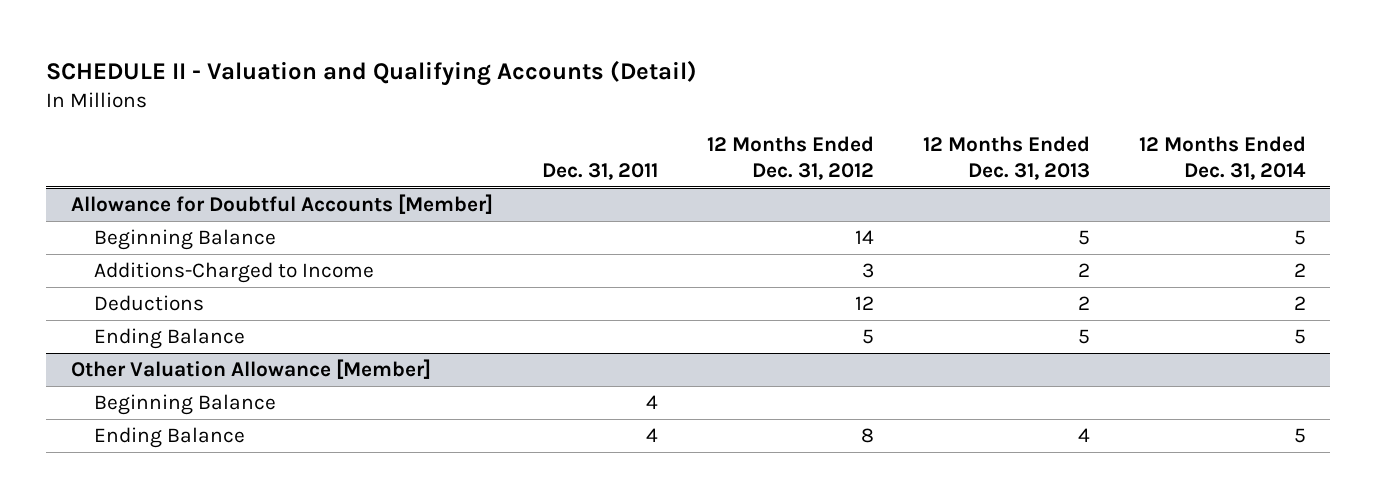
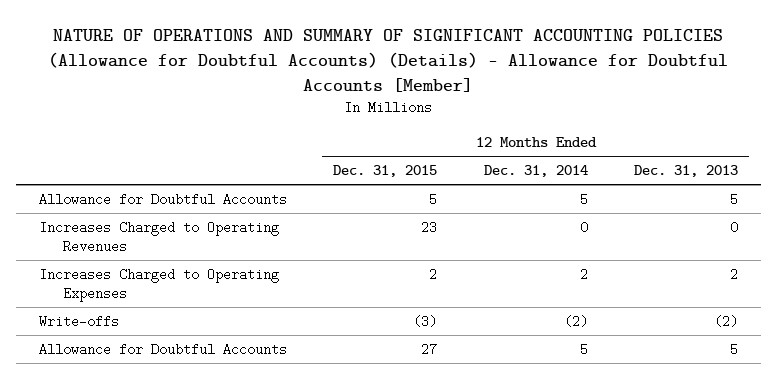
[46,59,698,86] SCHEDULE II - Valuation and Qualifying Accounts (Detail) -> [48,28,729,92] NATURE OF OPERATIONS AND SUMMARY OF SIGNIFICANT ACCOUNTING POLICIES (Allowance for Doubtful Accounts) (Details) - Allowance for Doubtful Accounts [Member]
[541,162,658,180] Dec. 31, 2011 -> none
[706,136,874,180] 12 Months Ended Dec. 31, 2012 -> none
none -> [333,165,438,178] Dec. 31, 2015
[70,194,493,215] Allowance for Doubtful Accounts [Member] -> none
[94,295,205,312] Deductions -> none
[70,359,431,380] Other Valuation Allowance [Member] -> none
[94,394,277,416] Beginning Balance -> none
[94,427,246,449] Ending Balance -> none
[94,229,277,251] Beginning Balance -> [39,192,288,206] Allowance for Doubtful Accounts
none -> [39,220,280,254] Increases Charged to Operating Revenues
[94,262,375,284] Additions-Charged to Income -> [39,267,280,303] Increases Charged to Operating Expenses
none -> [39,314,120,328] Write-offs
[94,328,246,350] Ending Balance -> [39,342,288,356] Allowance for Doubtful Accounts

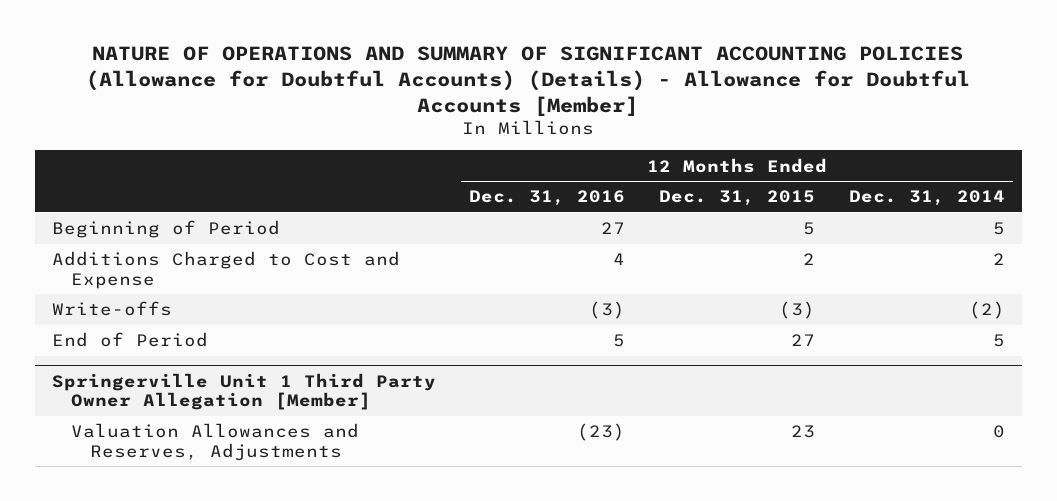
[633,165,738,178] Dec. 31, 2013 -> none
none -> [469,190,626,207] Dec. 31, 2016
[39,220,280,254] Increases Charged to Operating Revenues -> none
[39,192,288,206] Allowance for Doubtful Accounts -> [51,220,280,239] Beginning of Period
[39,267,280,303] Increases Charged to Operating Expenses -> [51,251,400,289] Additions Charged to Cost and Expense
[39,342,288,356] Allowance for Doubtful Accounts -> [51,332,208,348] End of Period
none -> [51,372,436,411] Springerville Unit 1 Third Party Owner Allegation [Member]
none -> [70,423,359,461] Valuation Allowances and Reserves, Adjustments

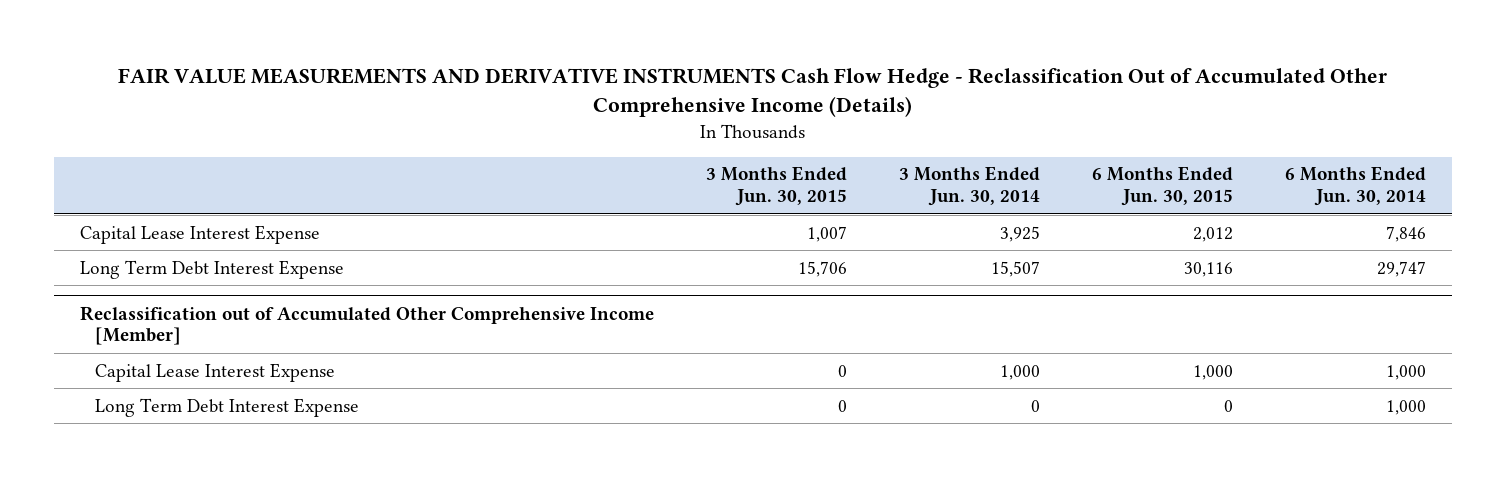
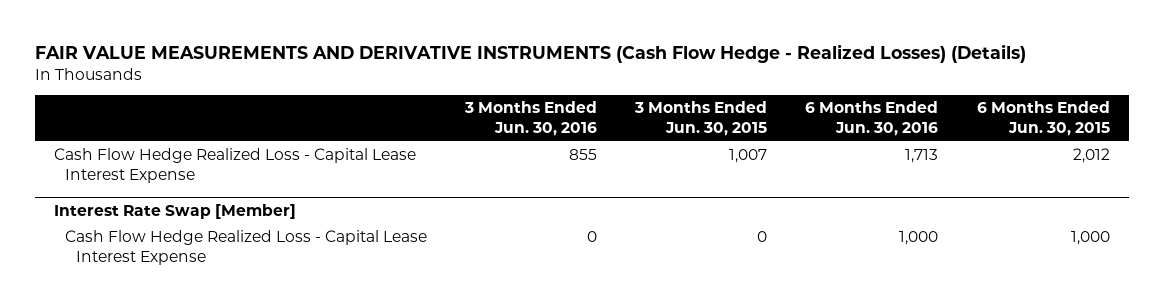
[118,68,1388,118] FAIR VALUE MEASUREMENTS AND DERIVATIVE INSTRUMENTS Cash Flow Hedge - Reclassification Out of Accumulated Other Comprehensive Income (Details) -> [35,43,1027,63] FAIR VALUE MEASUREMENTS AND DERIVATIVE INSTRUMENTS (Cash Flow Hedge - Realized Losses) (Details)
[899,166,1041,207] 3 Months Ended Jun. 30, 2014 -> none
[1285,166,1427,207] 6 Months Ended Jun. 30, 2014 -> none
none -> [464,101,598,137] 3 Months Ended Jun. 30, 2016
none -> [805,101,939,137] 6 Months Ended Jun. 30, 2016
[80,259,345,279] Long Term Debt Interest Expense -> none
[95,397,360,417] Long Term Debt Interest Expense -> none
[80,224,321,244] Capital Lease Interest Expense -> [54,148,417,184] Cash Flow Hedge Realized Loss - Capital Lease Interest Expense
[80,305,655,346] Reclassification out of Accumulated Other Comprehensive Income [Member] -> [54,204,297,220] Interest Rate Swap [Member]
[95,362,336,382] Capital Lease Interest Expense -> [65,230,428,266] Cash Flow Hedge Realized Loss - Capital Lease Interest Expense

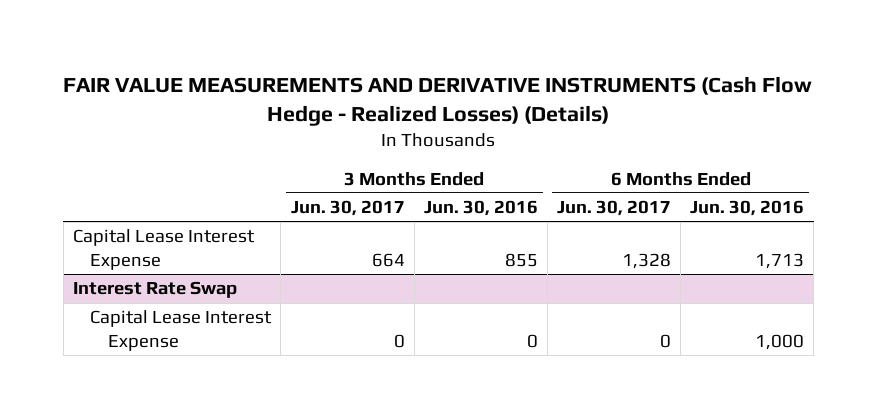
[634,101,768,137] 3 Months Ended Jun. 30, 2015 -> none
[976,101,1110,137] 6 Months Ended Jun. 30, 2015 -> none
none -> [290,200,405,217] Jun. 30, 2017
none -> [557,200,672,217] Jun. 30, 2017
[54,148,417,184] Cash Flow Hedge Realized Loss - Capital Lease Interest Expense -> [72,229,255,271] Capital Lease Interest Expense
[54,204,297,220] Interest Rate Swap [Member] -> [72,281,237,299] Interest Rate Swap
[65,230,428,266] Cash Flow Hedge Realized Loss - Capital Lease Interest Expense -> [90,310,273,352] Capital Lease Interest Expense

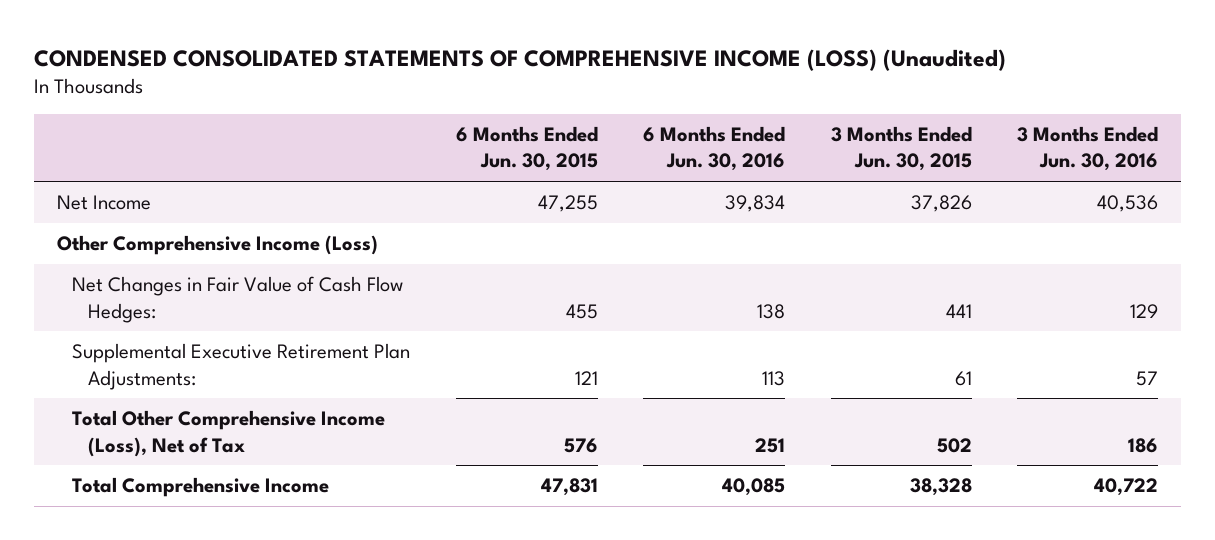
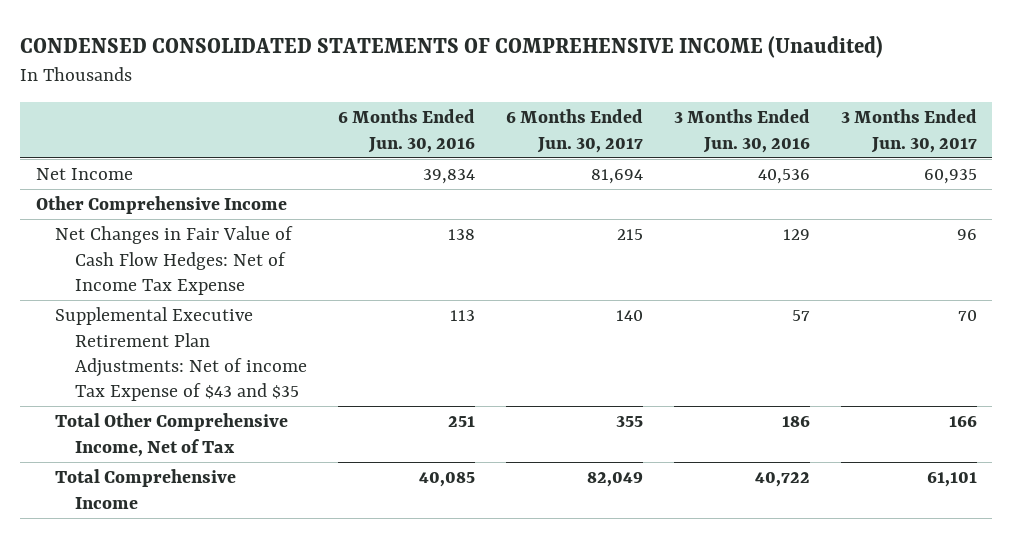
[33,48,1006,71] CONDENSED CONSOLIDATED STATEMENTS OF COMPREHENSIVE INCOME (LOSS) (Unaudited) -> [20,35,884,58] CONDENSED CONSOLIDATED STATEMENTS OF COMPREHENSIVE INCOME (Unaudited)
[455,126,598,172] 6 Months Ended Jun. 30, 2015 -> none
[830,126,972,172] 3 Months Ended Jun. 30, 2015 -> none
none -> [505,109,643,153] 6 Months Ended Jun. 30, 2017
none -> [840,109,977,153] 3 Months Ended Jun. 30, 2017
[56,235,378,256] Other Comprehensive Income (Loss) -> [35,196,287,215] Other Comprehensive Income
[72,276,404,323] Net Changes in Fair Value of Cash Flow Hedges: -> [55,226,294,295] Net Changes in Fair Value of Cash Flow Hedges: Net of Income Tax Expense
[72,343,411,390] Supplemental Executive Retirement Plan Adjustments: -> [55,307,307,402] Supplemental Executive Retirement Plan Adjustments: Net of income Tax Expense of $43 and $35
[72,410,386,457] Total Other Comprehensive Income (Loss), Net of Tax -> [55,413,289,457] Total Other Comprehensive Income, Net of Tax

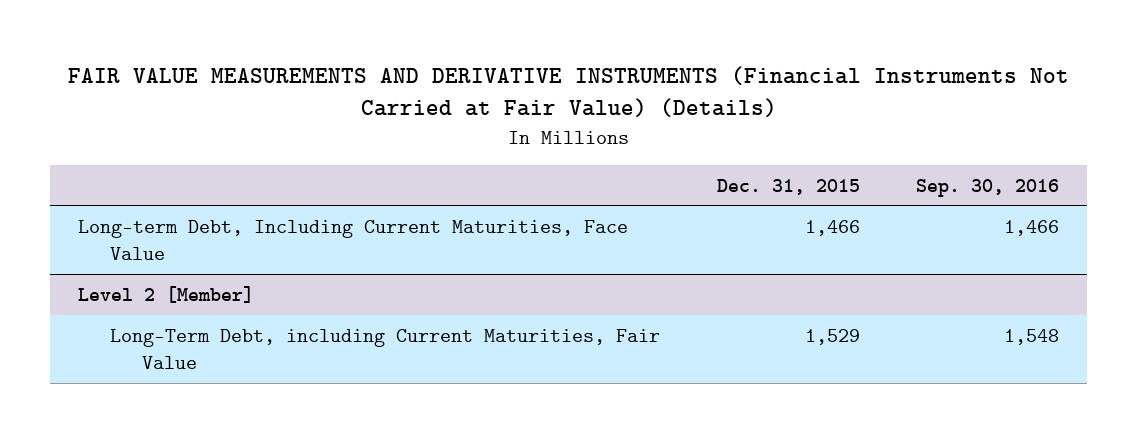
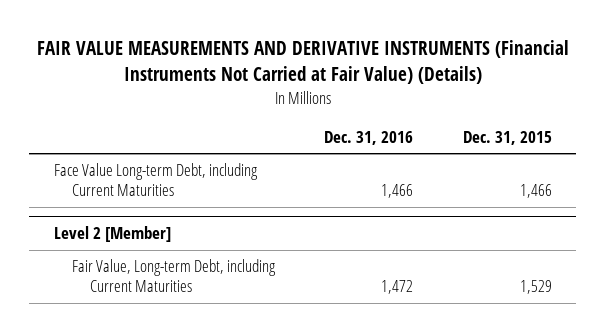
[916,178,1060,197] Sep. 30, 2016 -> none
none -> [324,130,414,145] Dec. 31, 2016
[78,219,629,260] Long-term Debt, Including Current Maturities, Face Value -> [54,163,259,197] Face Value Long-term Debt, including Current Maturities
[109,328,660,369] Long-Term Debt, including Current Maturities, Fair Value -> [71,259,276,293] Fair Value, Long-term Debt, including Current Maturities

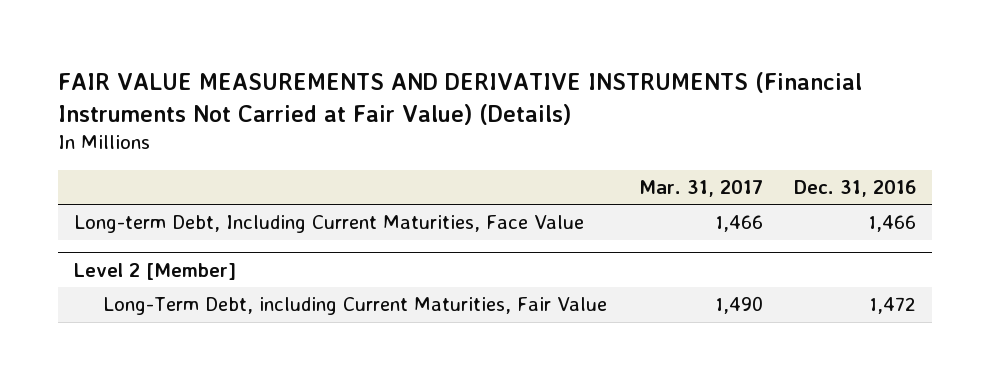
[462,130,552,145] Dec. 31, 2015 -> none
none -> [638,179,763,197] Mar. 31, 2017
[54,163,259,197] Face Value Long-term Debt, including Current Maturities -> [74,215,585,234] Long-term Debt, Including Current Maturities, Face Value
[71,259,276,293] Fair Value, Long-term Debt, including Current Maturities -> [103,297,608,316] Long-Term Debt, including Current Maturities, Fair Value

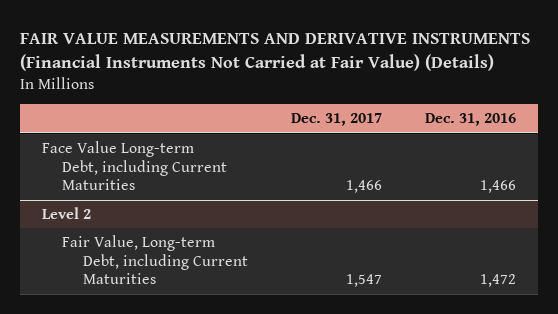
[638,179,763,197] Mar. 31, 2017 -> none
none -> [291,113,383,127] Dec. 31, 2017
[74,215,585,234] Long-term Debt, Including Current Maturities, Face Value -> [41,141,228,191] Face Value Long-term Debt, including Current Maturities
[74,262,237,280] Level 2 [Member] -> [41,207,91,220] Level 2
[103,297,608,316] Long-Term Debt, including Current Maturities, Fair Value -> [62,235,248,285] Fair Value, Long-term Debt, including Current Maturities

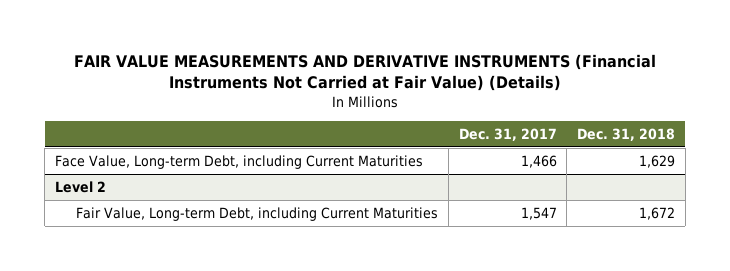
[425,113,517,127] Dec. 31, 2016 -> none
none -> [576,128,675,142] Dec. 31, 2018
[41,141,228,191] Face Value Long-term Debt, including Current Maturities -> [54,155,423,170] Face Value, Long-term Debt, including Current Maturities

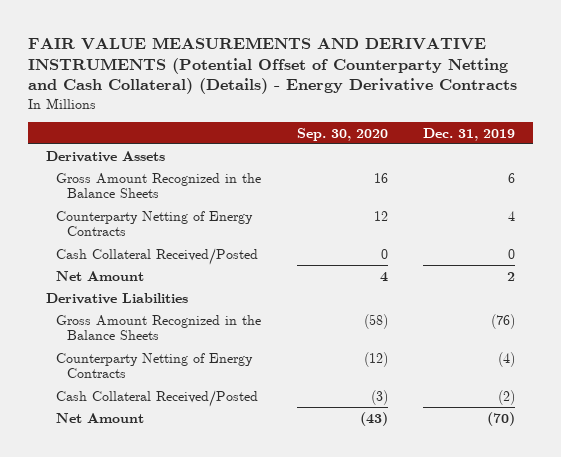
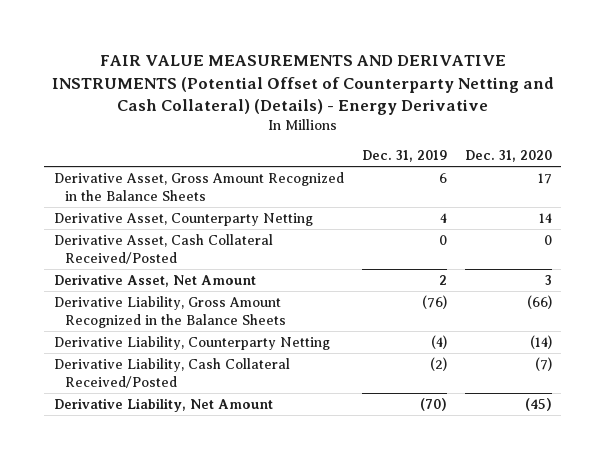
[28,36,518,95] FAIR VALUE MEASUREMENTS AND DERIVATIVE INSTRUMENTS (Potential Offset of Counterparty Netting and Cash Collateral) (Details) - Energy Derivative Contracts -> [51,55,554,115] FAIR VALUE MEASUREMENTS AND DERIVATIVE INSTRUMENTS (Potential Offset of Counterparty Netting and Cash Collateral) (Details) - Energy Derivative
[296,127,388,141] Sep. 30, 2020 -> none
none -> [465,149,553,162] Dec. 31, 2020
[45,150,165,162] Derivative Assets -> none
[45,292,188,304] Derivative Liabilities -> none
[56,172,262,199] Gross Amount Recognized in the Balance Sheets -> [53,171,344,201] Derivative Asset, Gross Amount Recognized in the Balance Sheets
[56,210,254,237] Counterparty Netting of Energy Contracts -> [53,212,313,226] Derivative Asset, Counterparty Netting
[56,247,259,265] Cash Collateral Received/Posted -> [53,233,273,264] Derivative Asset, Cash Collateral Received/Posted
[56,270,145,281] Net Amount -> [53,273,256,287] Derivative Asset, Net Amount
[56,314,262,341] Gross Amount Recognized in the Balance Sheets -> [53,295,286,328] Derivative Liability, Gross Amount Recognized in the Balance Sheets
[56,352,254,379] Counterparty Netting of Energy Contracts -> [53,335,330,350] Derivative Liability, Counterparty Netting
[56,389,259,407] Cash Collateral Received/Posted -> [53,357,290,388] Derivative Liability, Cash Collateral Received/Posted
[56,412,145,423] Net Amount -> [53,397,273,412] Derivative Liability, Net Amount

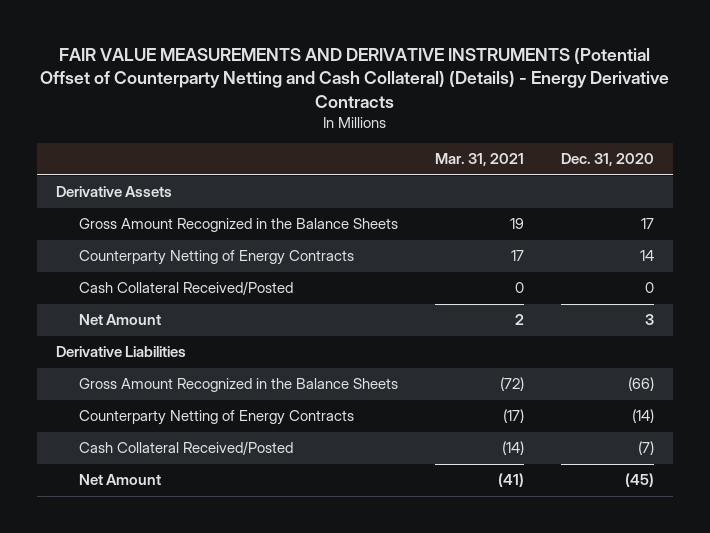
[51,55,554,115] FAIR VALUE MEASUREMENTS AND DERIVATIVE INSTRUMENTS (Potential Offset of Counterparty Netting and Cash Collateral) (Details) - Energy Derivative -> [39,47,669,108] FAIR VALUE MEASUREMENTS AND DERIVATIVE INSTRUMENTS (Potential Offset of Counterparty Netting and Cash Collateral) (Details) - Energy Derivative Contracts
[361,149,447,162] Dec. 31, 2019 -> none
none -> [434,153,524,167] Mar. 31, 2021
none -> [55,186,172,198] Derivative Assets
[53,171,344,201] Derivative Asset, Gross Amount Recognized in the Balance Sheets -> [78,218,398,233] Gross Amount Recognized in the Balance Sheets
[53,212,313,226] Derivative Asset, Counterparty Netting -> [78,250,354,266] Counterparty Netting of Energy Contracts
[53,233,273,264] Derivative Asset, Cash Collateral Received/Posted -> [78,281,293,296] Cash Collateral Received/Posted
[53,273,256,287] Derivative Asset, Net Amount -> [78,314,161,326] Net Amount
none -> [55,346,186,358] Derivative Liabilities
[53,295,286,328] Derivative Liability, Gross Amount Recognized in the Balance Sheets -> [78,378,398,393] Gross Amount Recognized in the Balance Sheets
[53,335,330,350] Derivative Liability, Counterparty Netting -> [78,410,354,426] Counterparty Netting of Energy Contracts
[53,357,290,388] Derivative Liability, Cash Collateral Received/Posted -> [78,441,293,456] Cash Collateral Received/Posted
[53,397,273,412] Derivative Liability, Net Amount -> [78,474,161,486] Net Amount

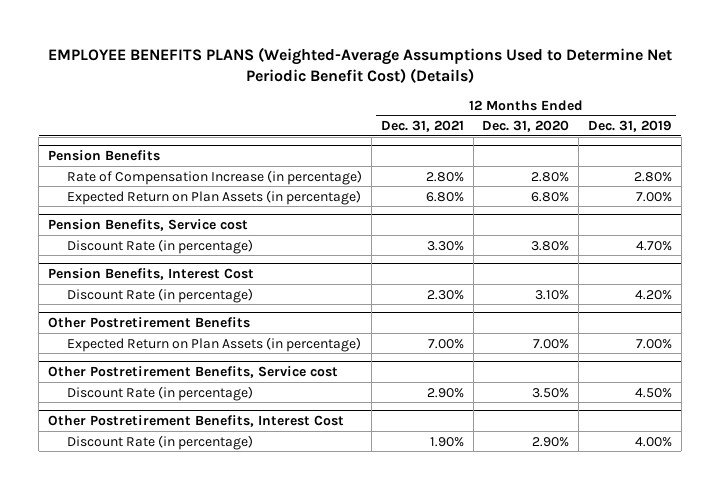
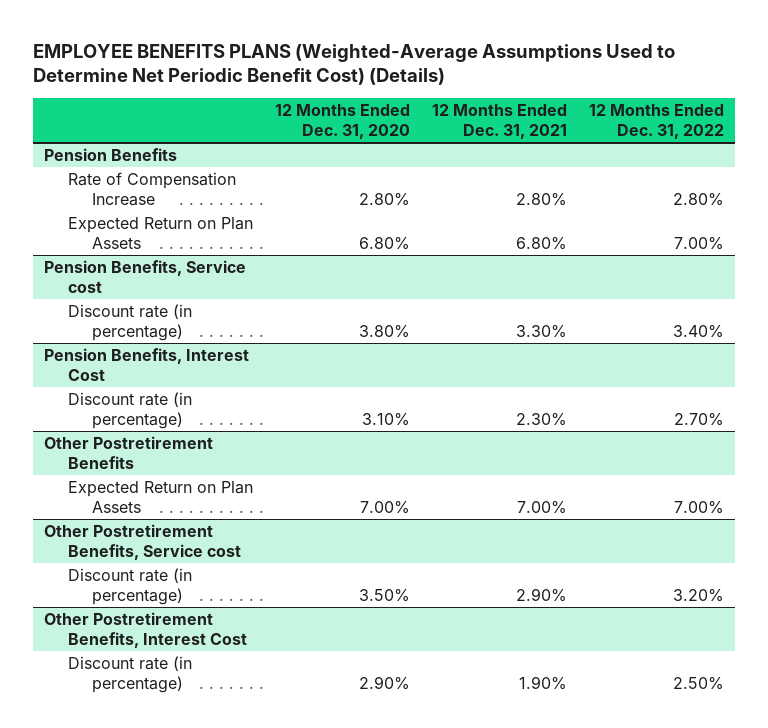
[587,120,672,133] Dec. 31, 2019 -> none
none -> [588,103,724,139] 12 Months Ended Dec. 31, 2022
[67,169,363,185] Rate of Compensation Increase (in percentage) -> [67,171,236,206] Rate of Compensation Increase
[67,189,362,205] Expected Return on Plan Assets (in percentage) -> [67,216,253,249] Expected Return on Plan Assets
[67,238,254,254] Discount Rate (in percentage) -> [67,303,192,341] Discount rate (in percentage)
[67,287,254,303] Discount Rate (in percentage) -> [67,391,192,429] Discount rate (in percentage)
[67,336,362,352] Expected Return on Plan Assets (in percentage) -> [67,480,253,513] Expected Return on Plan Assets
[67,385,254,401] Discount Rate (in percentage) -> [67,567,192,605] Discount rate (in percentage)
[67,434,254,450] Discount Rate (in percentage) -> [67,655,192,693] Discount rate (in percentage)

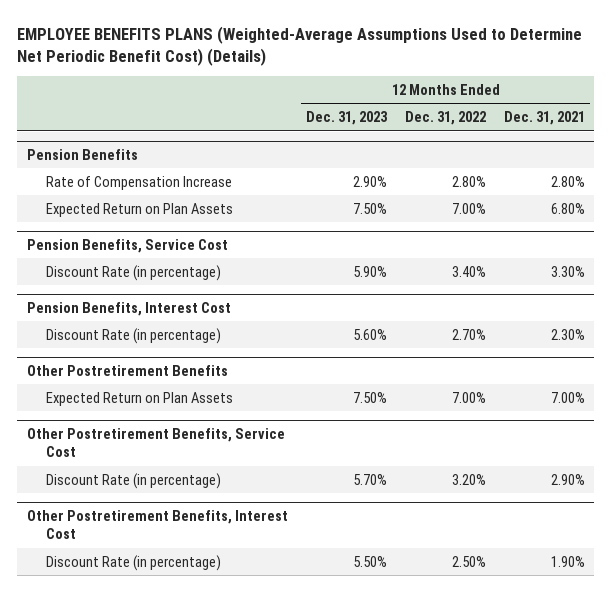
[274,103,410,139] 12 Months Ended Dec. 31, 2020 -> none
none -> [305,111,388,126] Dec. 31, 2023
[43,259,246,293] Pension Benefits, Service cost -> [26,238,228,253] Pension Benefits, Service Cost
[67,303,192,341] Discount rate (in percentage) -> [46,264,222,281] Discount Rate (in percentage)
[67,391,192,429] Discount rate (in percentage) -> [46,327,222,344] Discount Rate (in percentage)
[43,523,241,560] Other Postretirement Benefits, Service cost -> [26,427,285,458] Other Postretirement Benefits, Service Cost
[67,567,192,605] Discount rate (in percentage) -> [46,472,222,489] Discount Rate (in percentage)
[67,655,192,693] Discount rate (in percentage) -> [46,554,222,571] Discount Rate (in percentage)

